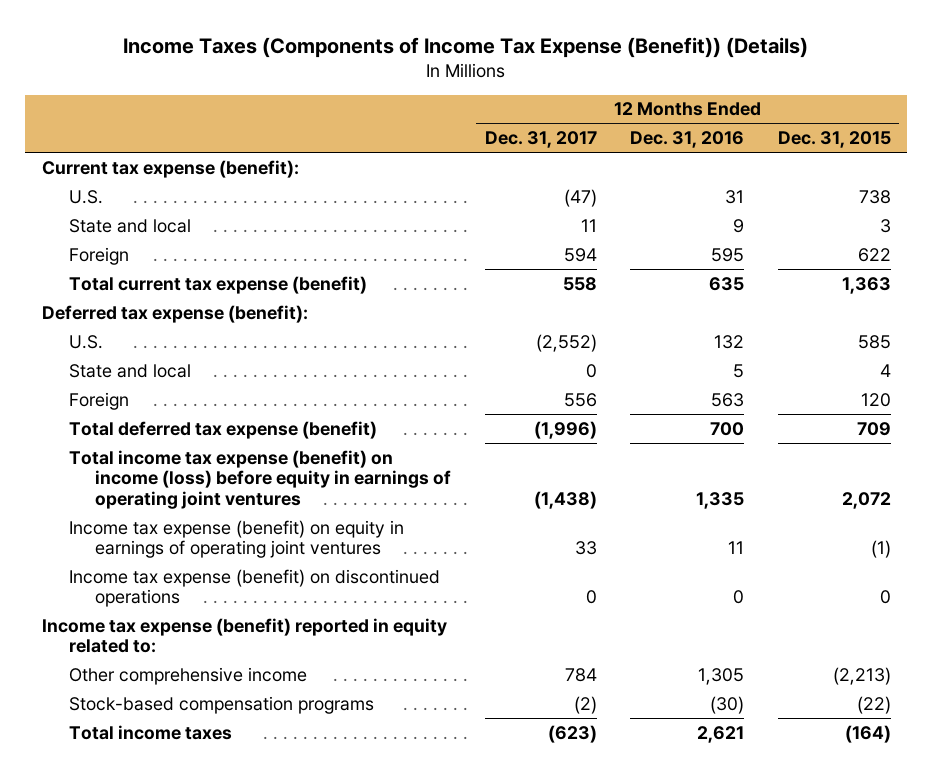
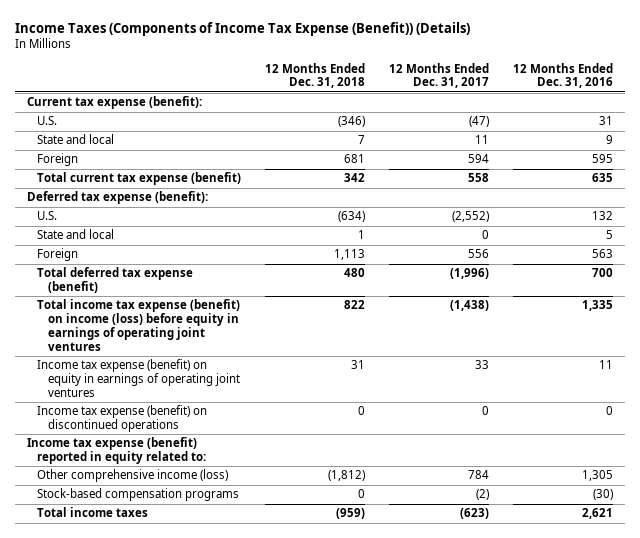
[777,131,891,149] Dec. 31, 2015 -> none
none -> [265,62,366,89] 12 Months Ended Dec. 31, 2018
[68,666,307,685] Other comprehensive income -> [37,469,229,483] Other comprehensive income (loss)

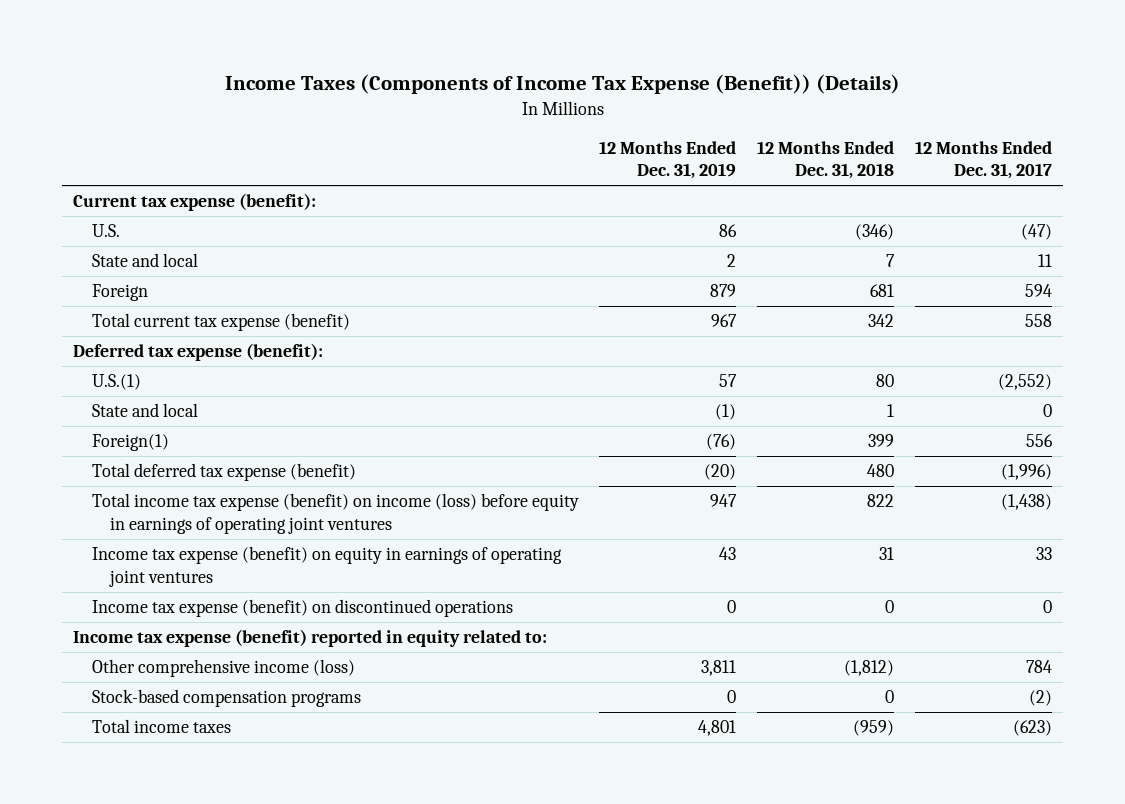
[513,62,614,89] 12 Months Ended Dec. 31, 2016 -> none
none -> [599,140,737,180] 12 Months Ended Dec. 31, 2019
[37,211,58,221] U.S. -> [91,374,141,391] U.S.(1)
[338,211,366,223] (634) -> [876,374,895,388] 80
[37,248,79,262] Foreign -> [91,434,169,452] Foreign(1)
[334,249,366,261] 1,113 -> [868,434,895,448] 399

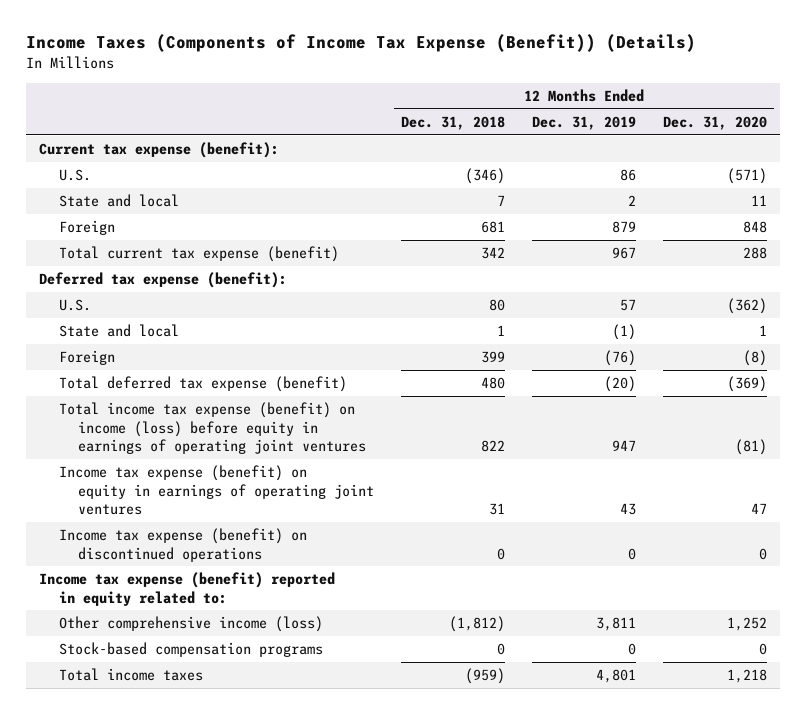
[915,140,1053,180] 12 Months Ended Dec. 31, 2017 -> none
none -> [662,115,767,130] Dec. 31, 2020
[91,374,141,391] U.S.(1) -> [58,299,91,312] U.S.
[91,434,169,452] Foreign(1) -> [58,350,115,366] Foreign

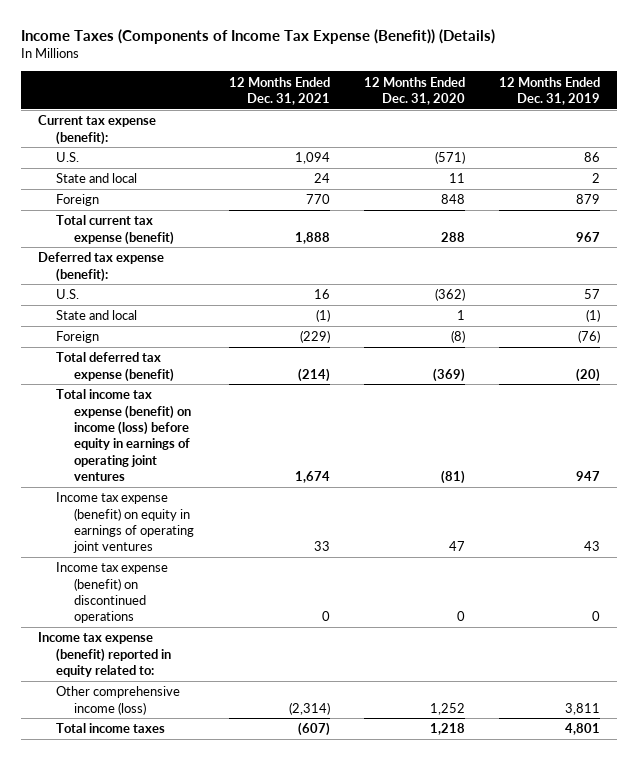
[401,115,506,130] Dec. 31, 2018 -> none
none -> [228,76,330,106] 12 Months Ended Dec. 31, 2021
[58,642,323,658] Stock-based compensation programs -> none

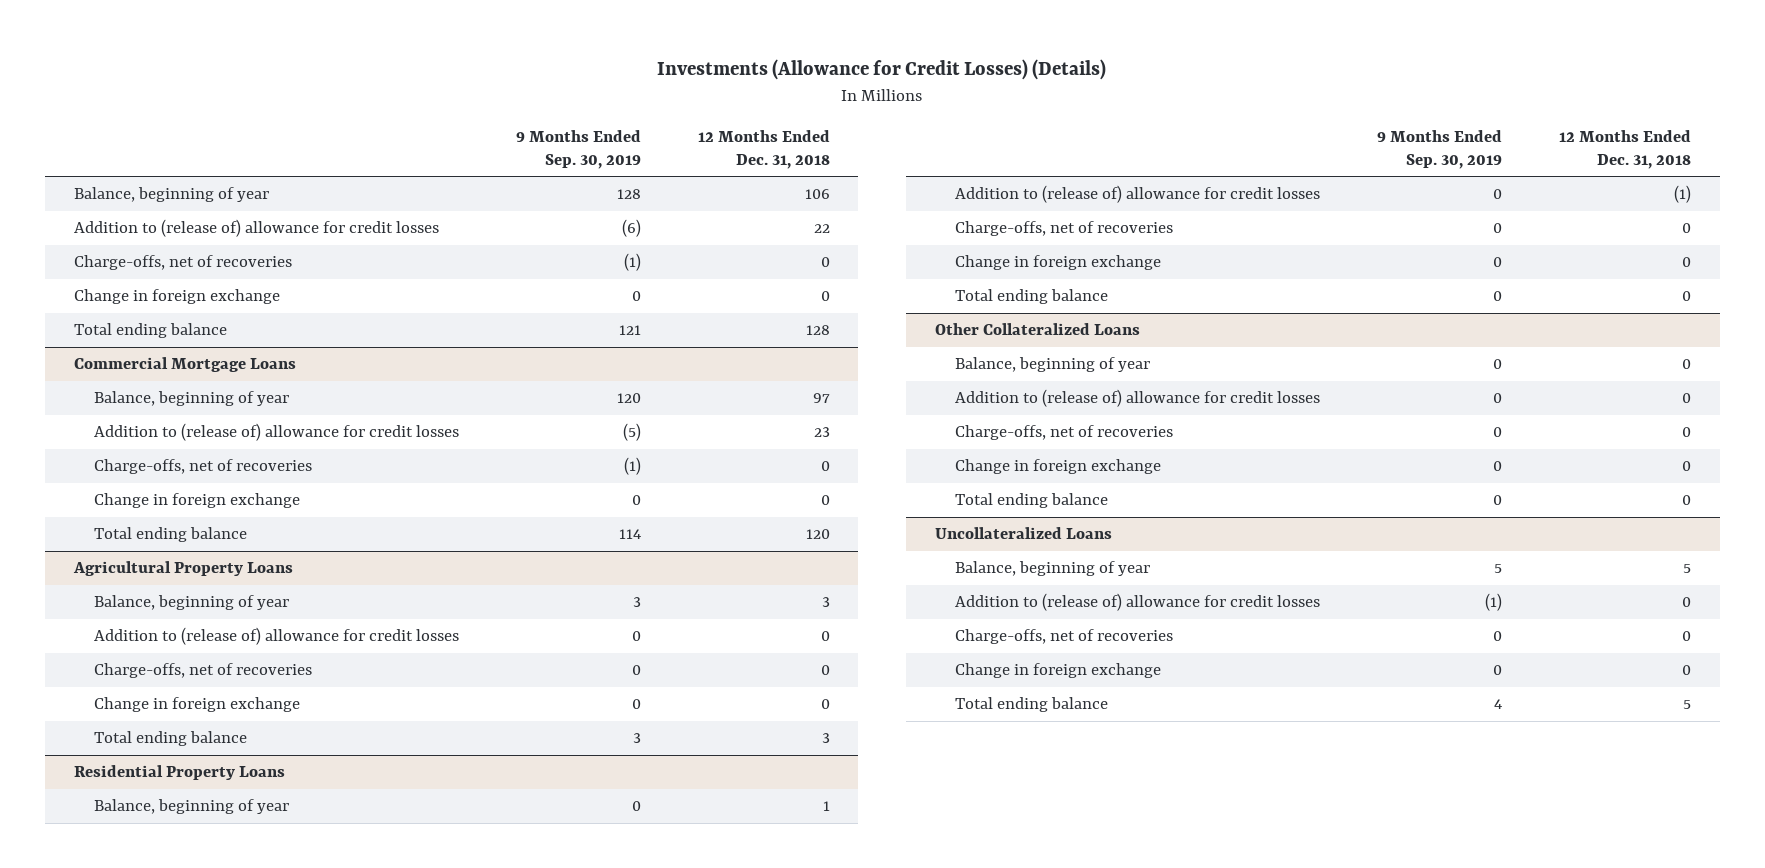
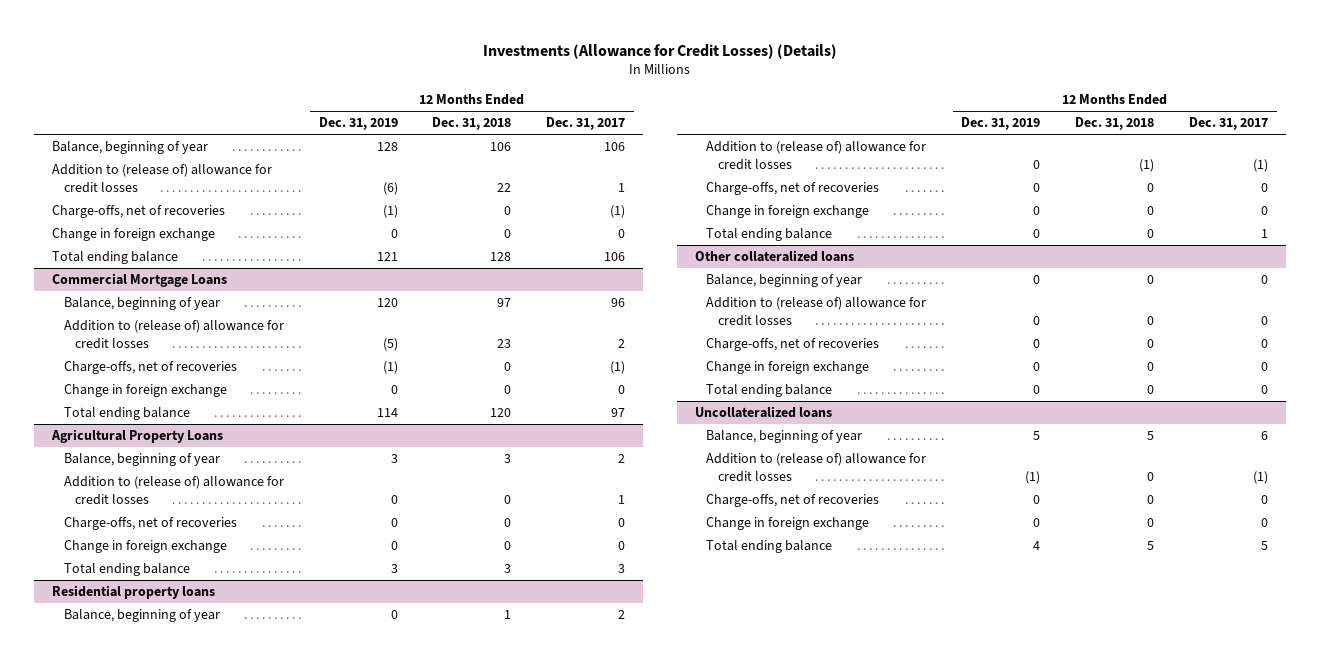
[515,130,641,170] 9 Months Ended Sep. 30, 2019 -> none
none -> [318,117,398,131] Dec. 31, 2019
none -> [546,117,626,131] Dec. 31, 2017
[73,765,285,781] Residential Property Loans -> [51,585,215,600] Residential property loans
[935,323,1141,336] Other Collateralized Loans -> [694,250,854,263] Other collateralized loans
[935,527,1113,540] Uncollateralized Loans -> [694,406,832,419] Uncollateralized loans

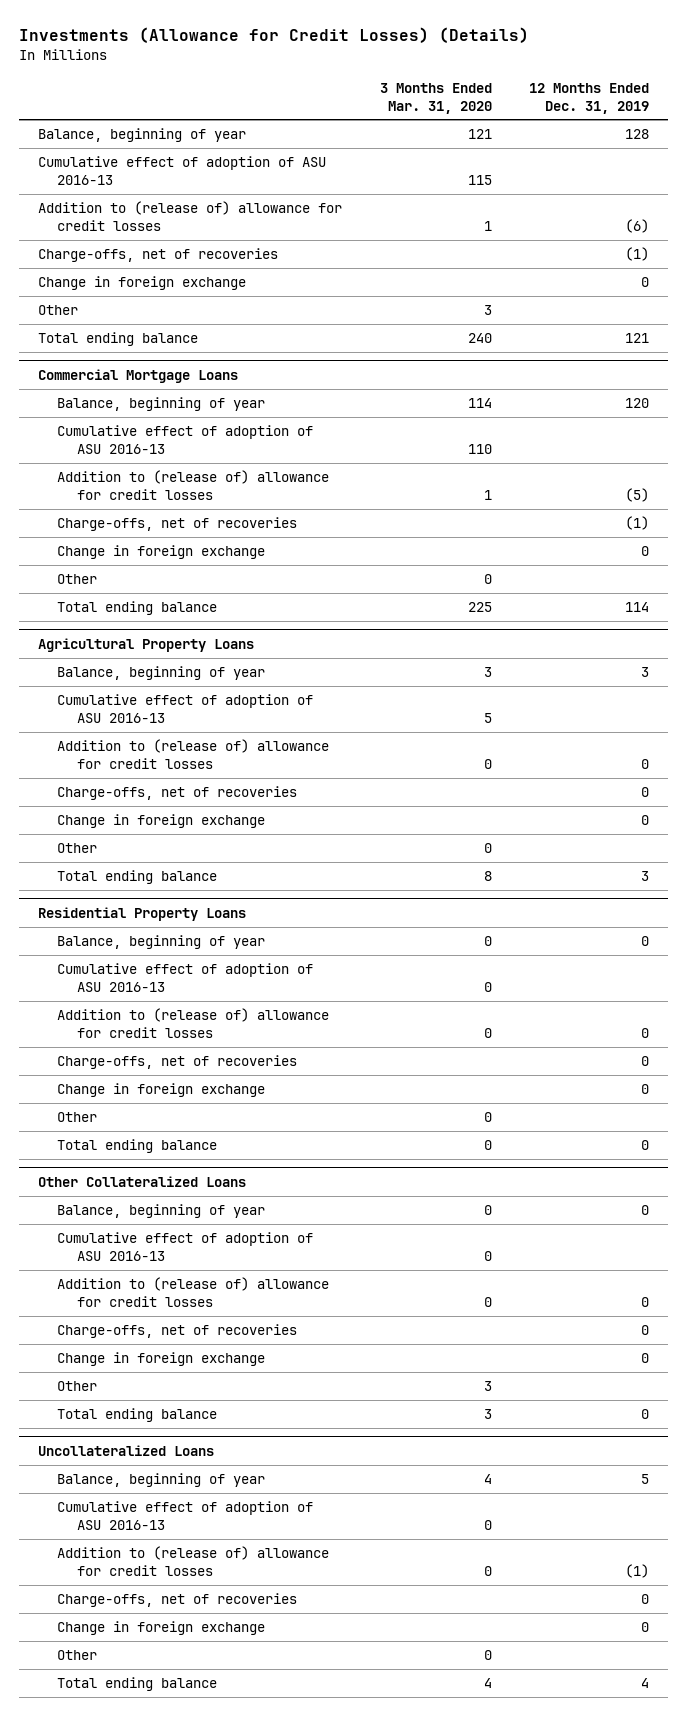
[432,117,512,131] Dec. 31, 2018 -> none
[546,117,626,131] Dec. 31, 2017 -> none
none -> [379,82,492,114] 3 Months Ended Mar. 31, 2020
none -> [38,155,327,185] Cumulative effect of adoption of ASU 2016-13
none -> [38,304,79,315] Other
none -> [57,424,314,454] Cumulative effect of adoption of ASU 2016-13
none -> [57,573,98,584] Other
none -> [57,693,314,723] Cumulative effect of adoption of ASU 2016-13
none -> [57,842,98,853] Other
[51,585,215,600] Residential property loans -> [38,906,247,921] Residential Property Loans
none -> [57,962,314,992] Cumulative effect of adoption of ASU 2016-13
none -> [57,1111,98,1122] Other
[694,250,854,263] Other collateralized loans -> [38,1175,247,1187] Other Collateralized Loans
none -> [57,1231,314,1261] Cumulative effect of adoption of ASU 2016-13
none -> [57,1380,98,1391] Other
[694,406,832,419] Uncollateralized loans -> [38,1444,215,1456] Uncollateralized Loans
none -> [57,1500,314,1530] Cumulative effect of adoption of ASU 2016-13
none -> [57,1649,98,1660] Other

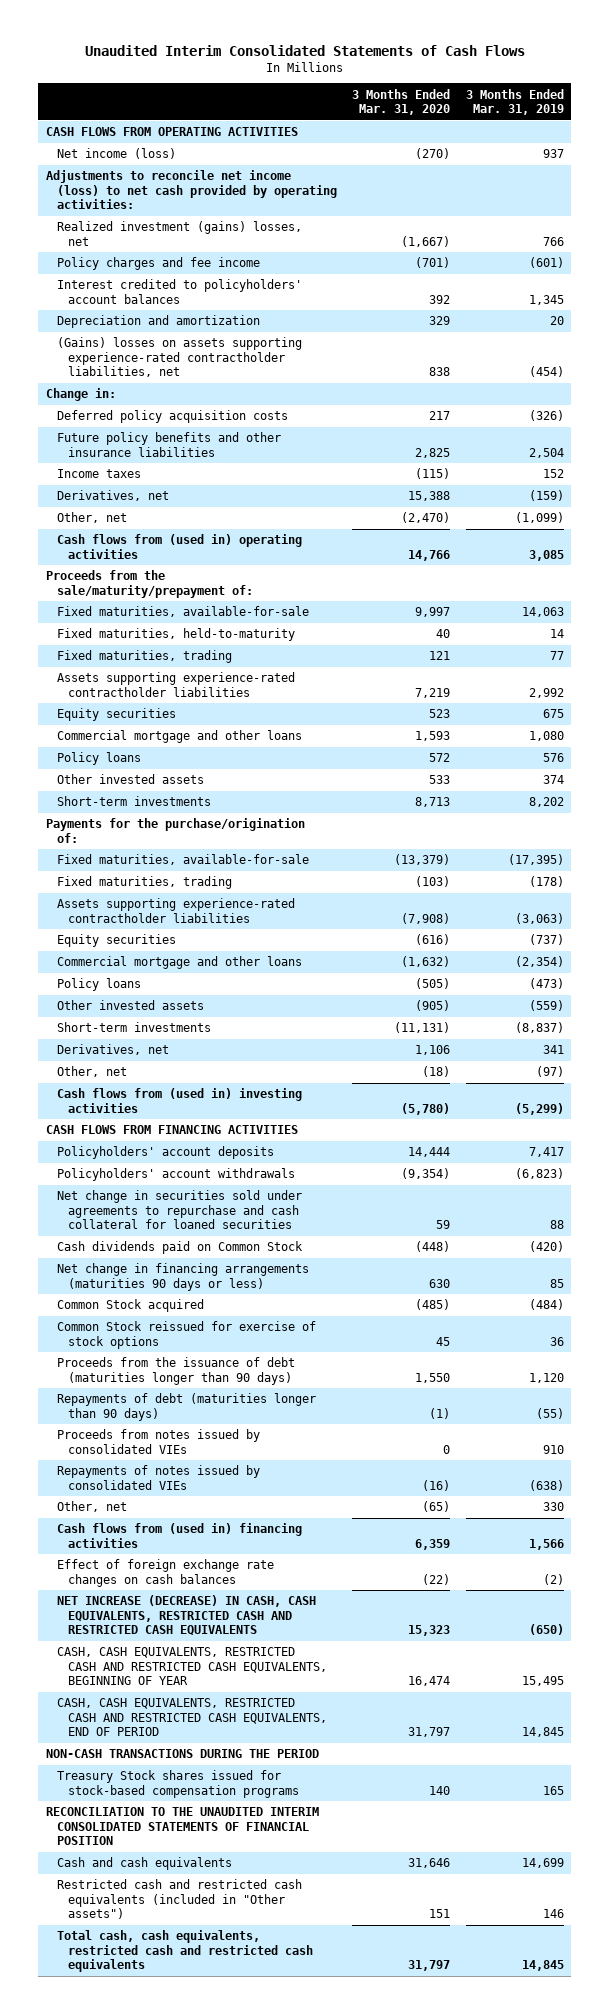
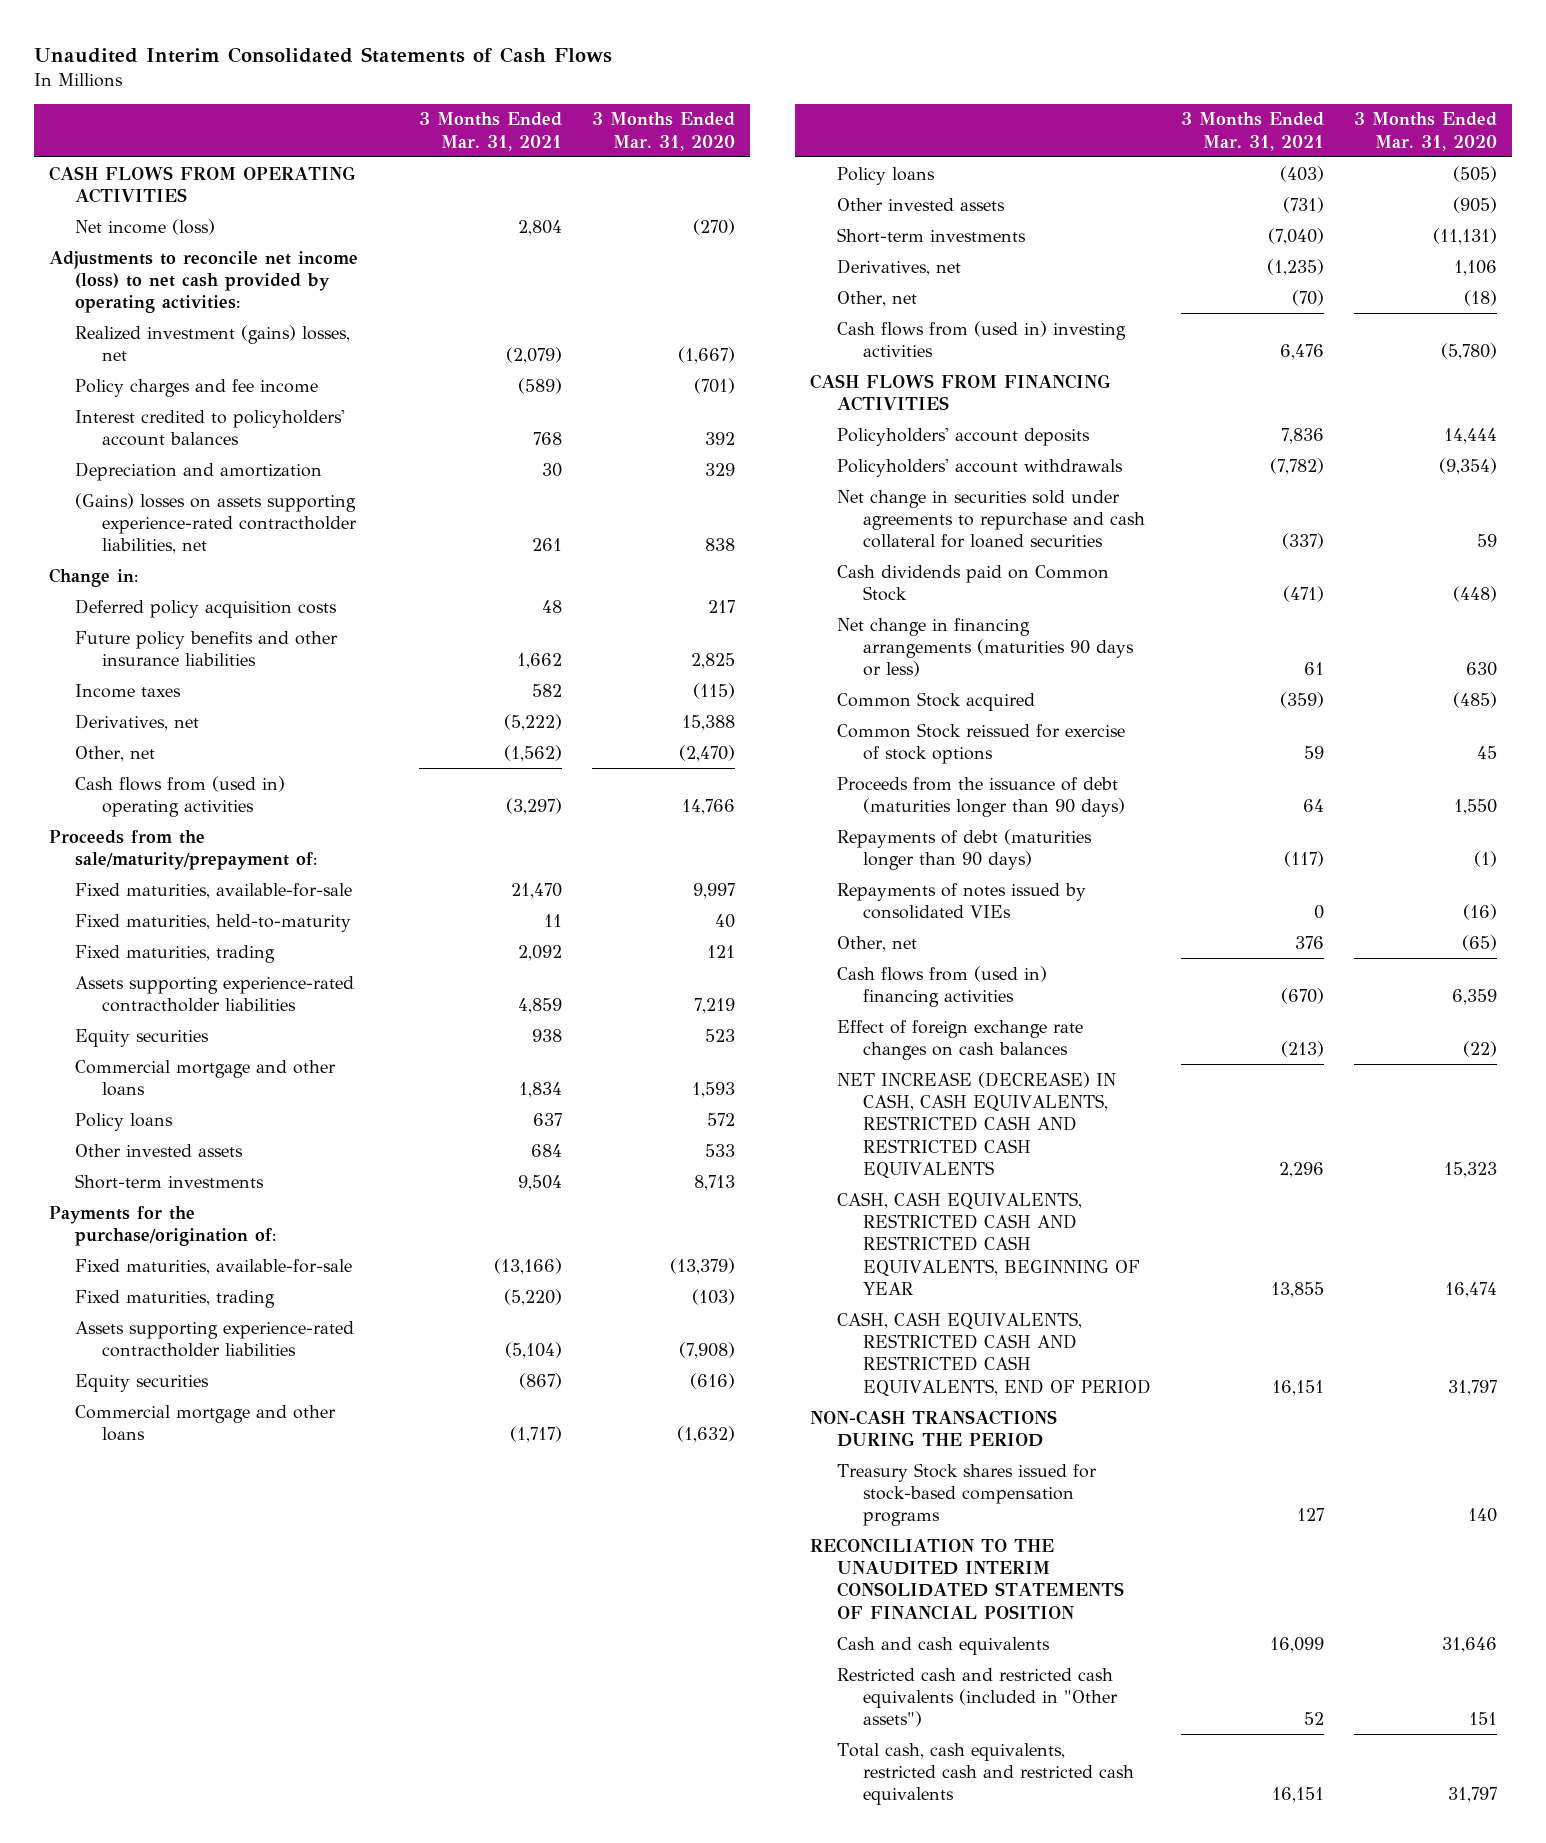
[465,88,564,115] 3 Months Ended Mar. 31, 2019 -> none
none -> [419,112,563,151] 3 Months Ended Mar. 31, 2021
[56,1429,260,1454] Proceeds from notes issued by consolidated VIEs -> none

